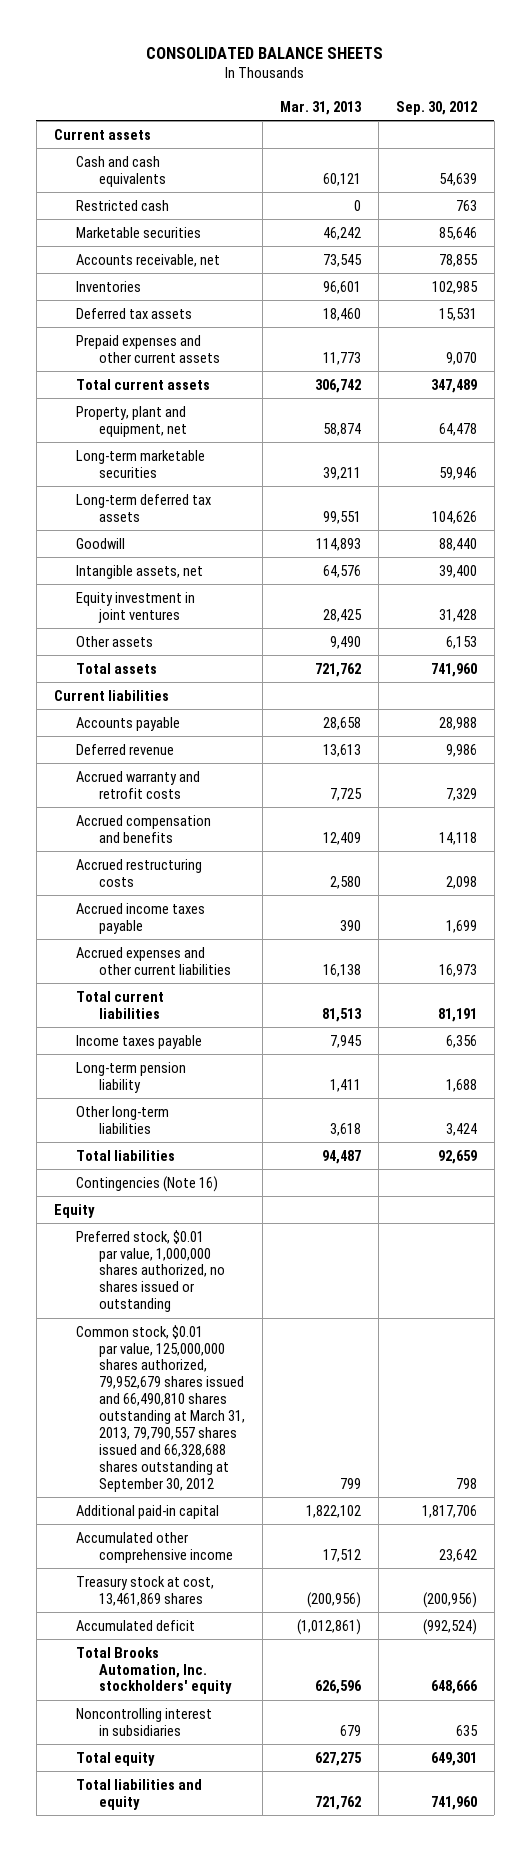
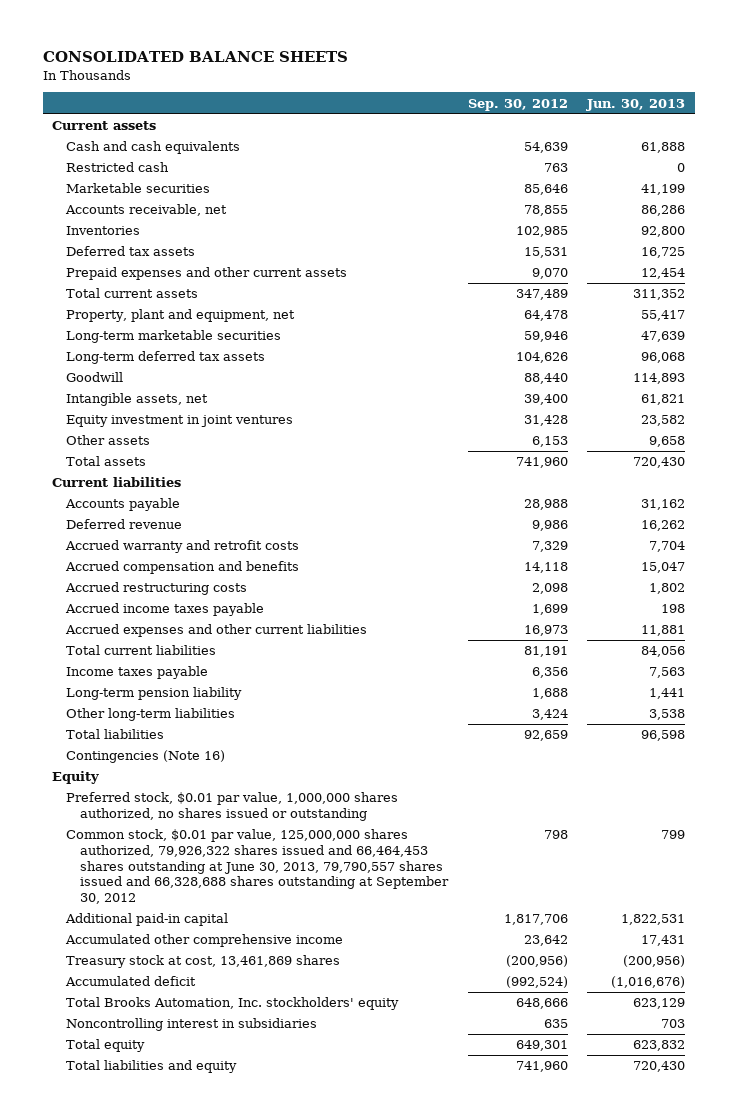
[279,100,362,115] Mar. 31, 2013 -> none
none -> [586,98,686,111] Jun. 30, 2013
[76,1324,245,1492] Common stock, $0.01 par value, 125,000,000 shares authorized, 79,952,679 shares issued and 66,490,810 shares outstanding at March 31, 2013, 79,790,557 shares issued and 66,328,688 shares outstanding at September 30, 2012 -> [66,829,450,905] Common stock, $0.01 par value, 125,000,000 shares authorized, 79,926,322 shares issued and 66,464,453 shares outstanding at June 30, 2013, 79,790,557 shares issued and 66,328,688 shares outstanding at September 30, 2012

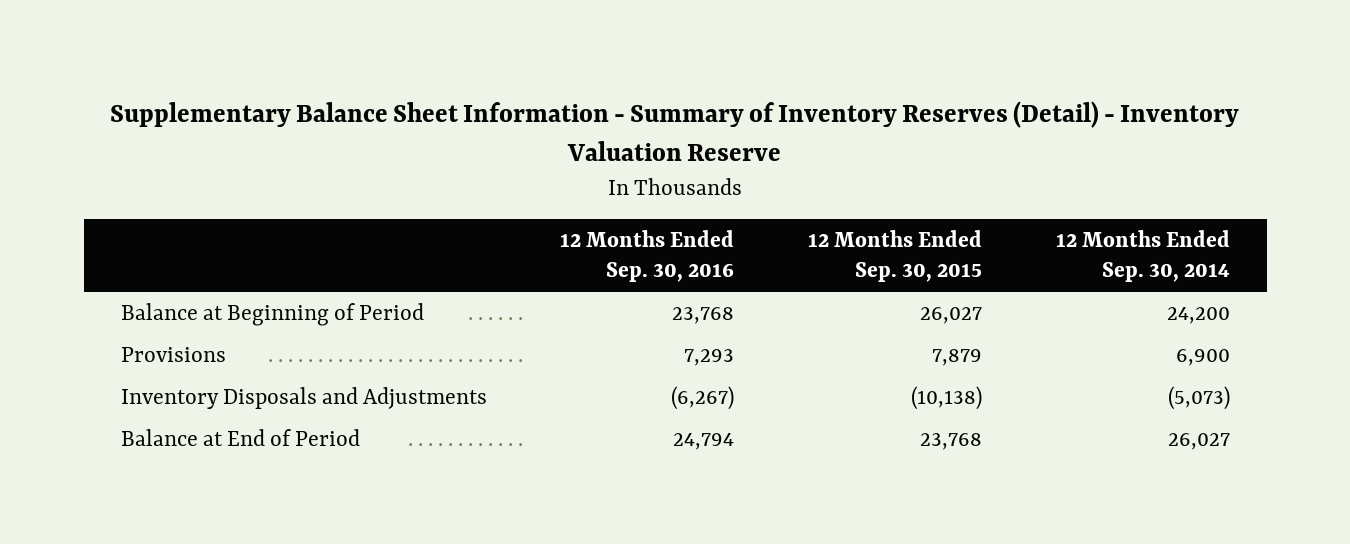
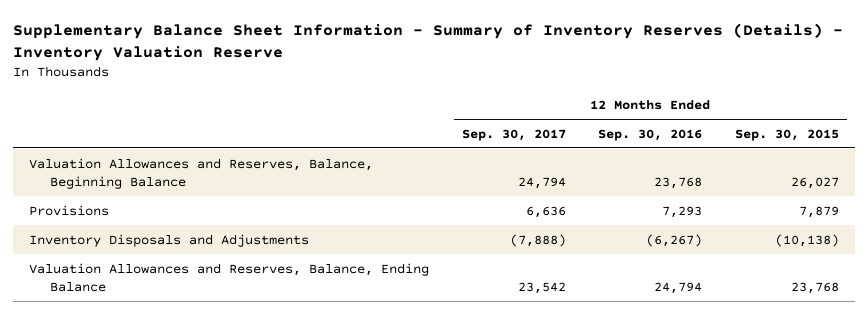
[110,101,1240,161] Supplementary Balance Sheet Information - Summary of Inventory Reserves (Detail) - Inventory Valuation Reserve -> [12,23,843,62] Supplementary Balance Sheet Information - Summary of Inventory Reserves (Details) - Inventory Valuation Reserve
[1055,230,1230,283] 12 Months Ended Sep. 30, 2014 -> none
none -> [461,128,566,141] Sep. 30, 2017
[120,303,424,327] Balance at Beginning of Period -> [29,157,374,189] Valuation Allowances and Reserves, Balance, Beginning Balance
[120,429,360,447] Balance at End of Period -> [29,262,430,292] Valuation Allowances and Reserves, Balance, Ending Balance

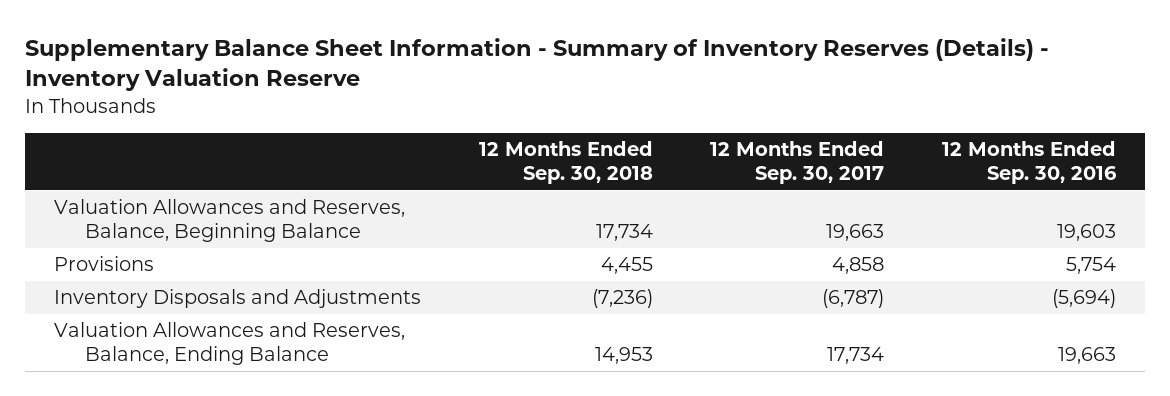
[734,128,839,141] Sep. 30, 2015 -> none
none -> [478,141,653,185] 12 Months Ended Sep. 30, 2018
[517,176,566,189] 24,794 -> [826,224,885,242] 19,663
[654,176,703,189] 23,768 -> [1056,224,1116,242] 19,603
[525,205,566,218] 6,636 -> [832,257,885,275] 4,858
[662,205,703,218] 7,293 -> [1065,257,1116,275] 5,754
[509,233,566,247] (7,888) -> [822,289,885,309] (6,787)
[646,233,703,247] (6,267) -> [1051,289,1116,309] (5,694)
[517,281,566,294] 23,542 -> [827,347,885,365] 17,734
[654,281,703,294] 24,794 -> [1057,347,1116,365] 19,663

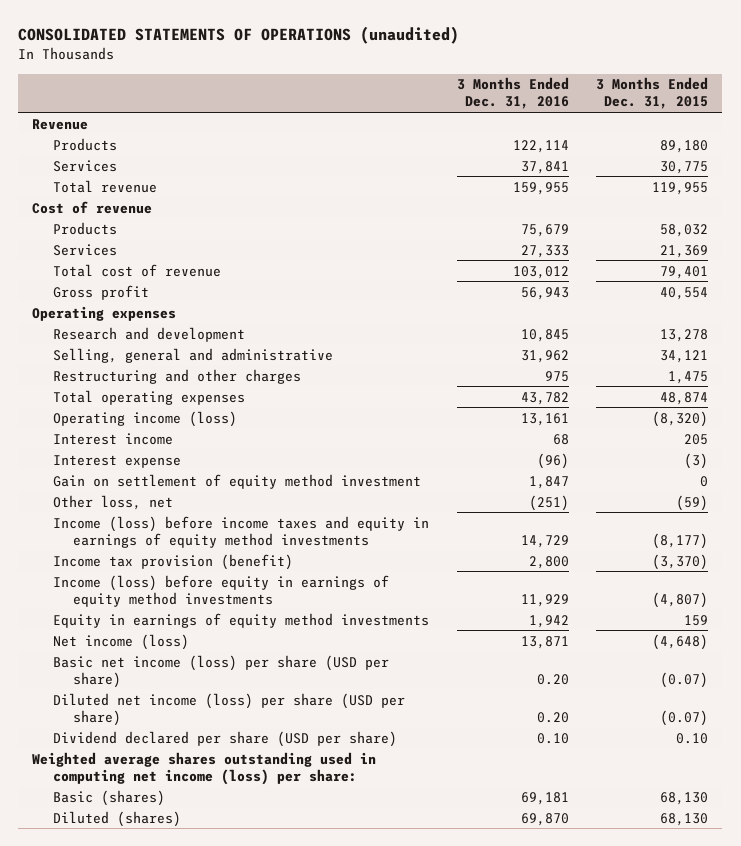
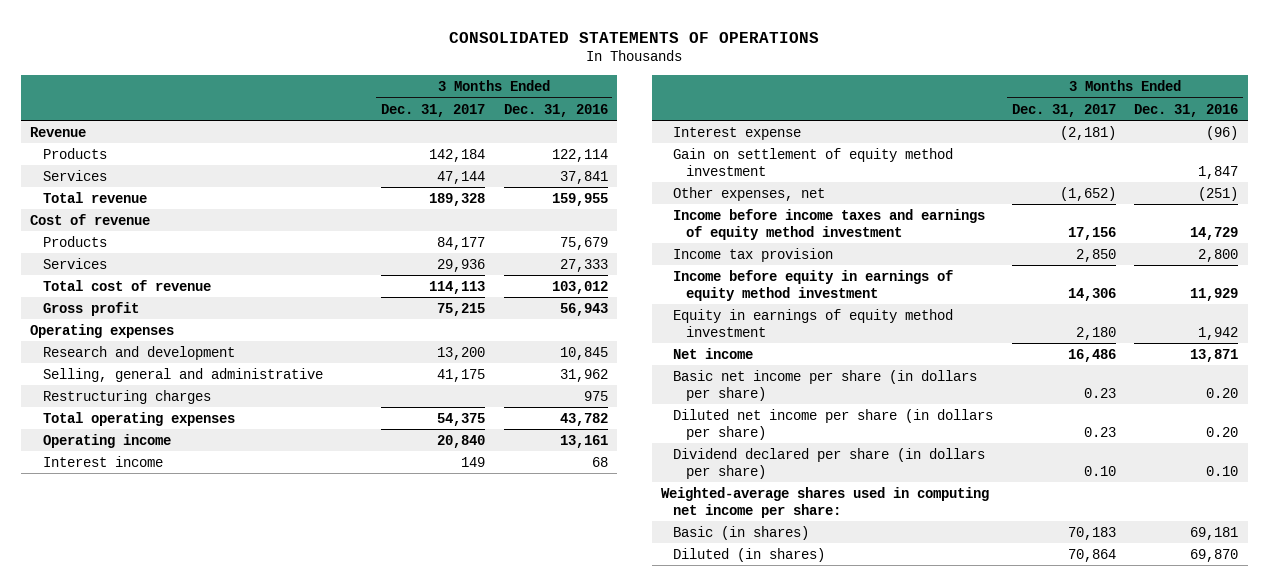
[18,26,460,45] CONSOLIDATED STATEMENTS OF OPERATIONS (unaudited) -> [449,31,820,43] CONSOLIDATED STATEMENTS OF OPERATIONS
[596,77,709,110] 3 Months Ended Dec. 31, 2015 -> none
none -> [381,103,486,117] Dec. 31, 2017
[52,368,301,384] Restructuring and other charges -> [42,389,211,404] Restructuring charges
[52,410,237,427] Operating income (loss) -> [42,433,171,448] Operating income
[52,494,173,510] Other loss, net -> [673,186,826,201] Other expenses, net
[52,515,429,548] Income (loss) before income taxes and equity in earnings of equity method investments -> [673,208,986,240] Income before income taxes and earnings of equity method investment
[52,553,293,570] Income tax provision (benefit) -> [673,247,834,262] Income tax provision
[52,574,389,607] Income (loss) before equity in earnings of equity method investments -> [673,269,954,301] Income before equity in earnings of equity method investment
[52,612,429,628] Equity in earnings of equity method investments -> [673,308,954,337] Equity in earnings of equity method investment
[52,633,189,650] Net income (loss) -> [673,347,754,359] Net income
[52,654,389,688] Basic net income (loss) per share (USD per share) -> [673,369,978,401] Basic net income per share (in dollars per share)
[52,692,405,726] Diluted net income (loss) per share (USD per share) -> [673,408,994,440] Diluted net income per share (in dollars per share)
[52,730,397,747] Dividend declared per share (USD per share) -> [673,447,986,479] Dividend declared per share (in dollars per share)
[32,751,377,785] Weighted average shares outstanding used in computing net income (loss) per share: -> [660,486,989,518] Weighted-average shares used in computing net income per share:
[52,789,165,806] Basic (shares) -> [673,525,810,540] Basic (in shares)
[52,810,181,827] Diluted (shares) -> [673,547,826,562] Diluted (in shares)

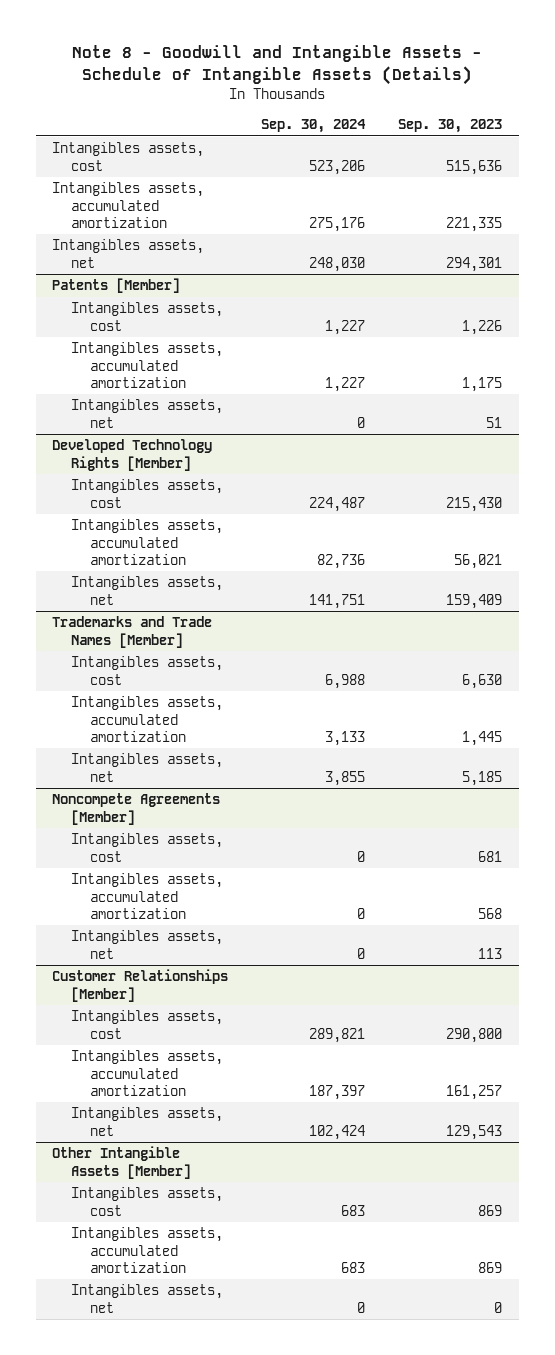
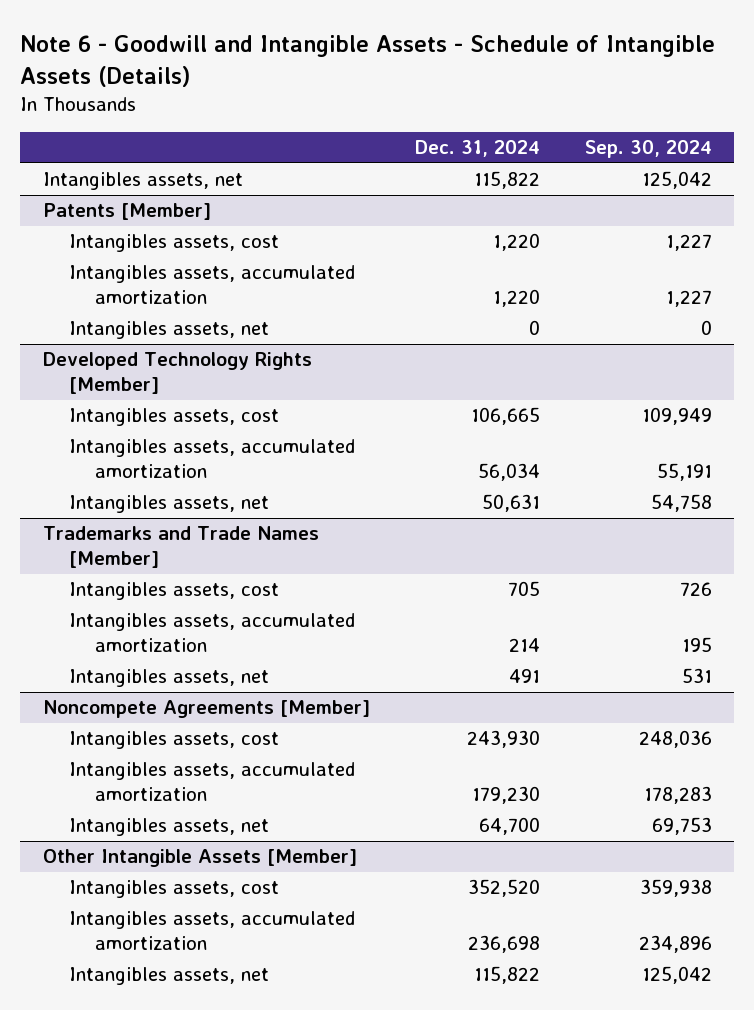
[72,44,483,85] Note 8 - Goodwill and Intangible Assets - Schedule of Intangible Assets (Details) -> [20,34,716,87] Note 6 - Goodwill and Intangible Assets - Schedule of Intangible Assets (Details)
[398,119,503,134] Sep. 30, 2023 -> none
none -> [414,140,540,158] Dec. 31, 2024
[52,142,205,171] Intangibles assets, cost -> none
[52,182,205,228] Intangibles assets, accumulated amortization -> none
[309,256,366,272] 248,030 -> [641,171,712,190] 125,042
[309,496,366,512] 224,487 -> [641,407,712,426] 109,949
[317,553,366,569] 82,736 -> [656,463,712,482] 55,191
[309,593,366,609] 141,751 -> [650,494,712,513] 54,758
[325,673,366,689] 6,988 -> [679,582,712,597] 726
[325,730,366,746] 3,133 -> [681,637,712,653] 195
[325,770,366,786] 3,855 -> [681,668,712,684] 531
[52,969,229,1002] Customer Relationships [Member] -> none
[71,1010,224,1039] Intangibles assets, cost -> none
[71,1050,224,1096] Intangibles assets, accumulated amortization -> none
[71,1107,224,1136] Intangibles assets, net -> none
[357,850,366,862] 0 -> [638,730,712,749] 248,036
[357,907,366,919] 0 -> [643,786,712,805] 178,283
[357,947,366,959] 0 -> [651,817,712,836] 69,753
[341,1204,366,1216] 683 -> [639,879,712,898] 359,938
[341,1261,366,1273] 683 -> [638,935,712,954] 234,896
[357,1301,366,1313] 0 -> [641,966,712,985] 125,042

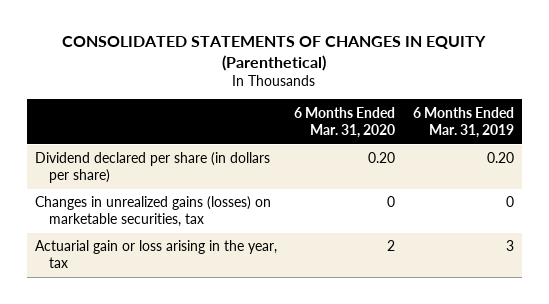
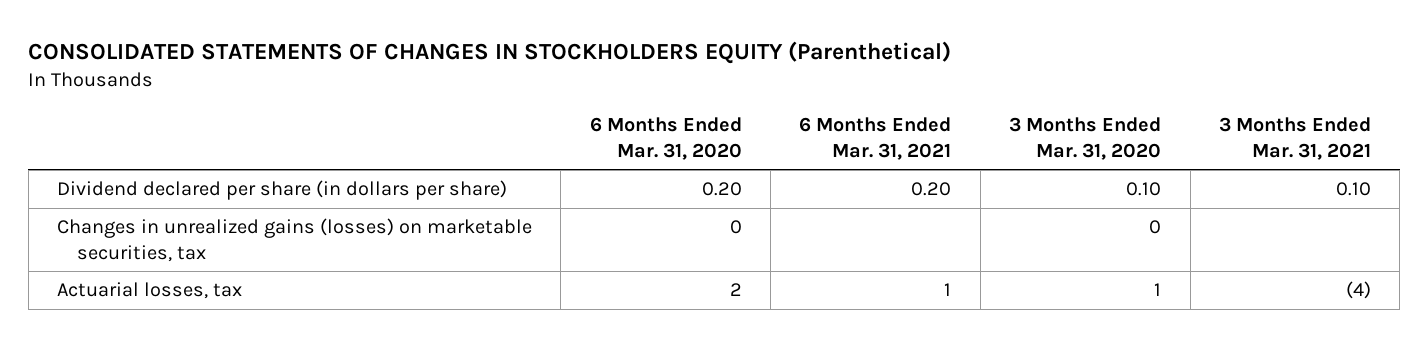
[62,36,487,71] CONSOLIDATED STATEMENTS OF CHANGES IN EQUITY (Parenthetical) -> [28,41,952,65] CONSOLIDATED STATEMENTS OF CHANGES IN STOCKHOLDERS EQUITY (Parenthetical)
[412,106,514,138] 6 Months Ended Mar. 31, 2019 -> none
none -> [799,117,952,160] 6 Months Ended Mar. 31, 2021
none -> [1009,117,1162,160] 3 Months Ended Mar. 31, 2020
none -> [1218,117,1371,160] 3 Months Ended Mar. 31, 2021
[35,240,278,269] Actuarial gain or loss arising in the year, tax -> [57,282,243,300] Actuarial losses, tax

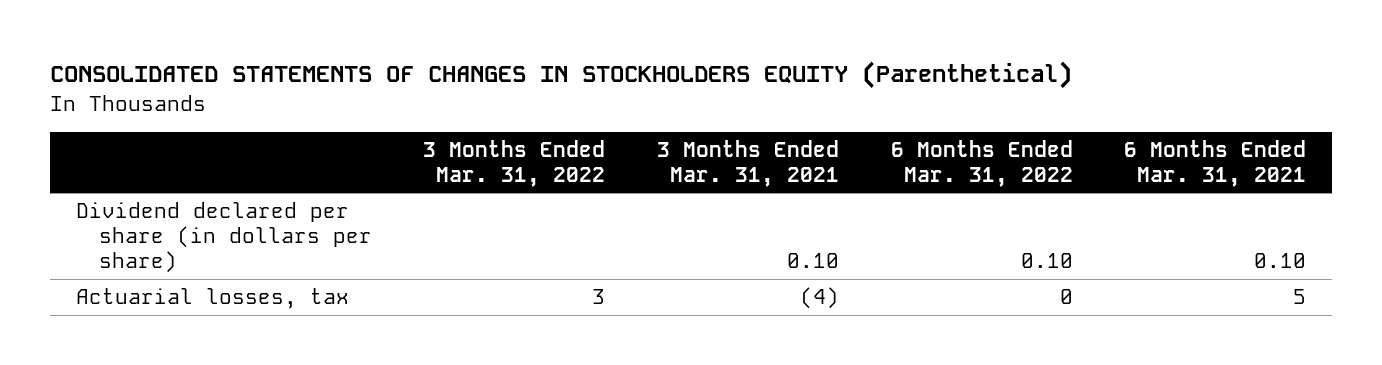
[589,117,742,160] 6 Months Ended Mar. 31, 2020 -> none
[1009,117,1162,160] 3 Months Ended Mar. 31, 2020 -> none
none -> [423,140,606,187] 3 Months Ended Mar. 31, 2022
none -> [890,140,1073,187] 6 Months Ended Mar. 31, 2022
[57,218,533,262] Changes in unrealized gains (losses) on marketable securities, tax -> none
[911,182,952,197] 0.20 -> [1254,252,1307,268] 0.10
[944,283,952,297] 1 -> [1293,289,1307,305] 5

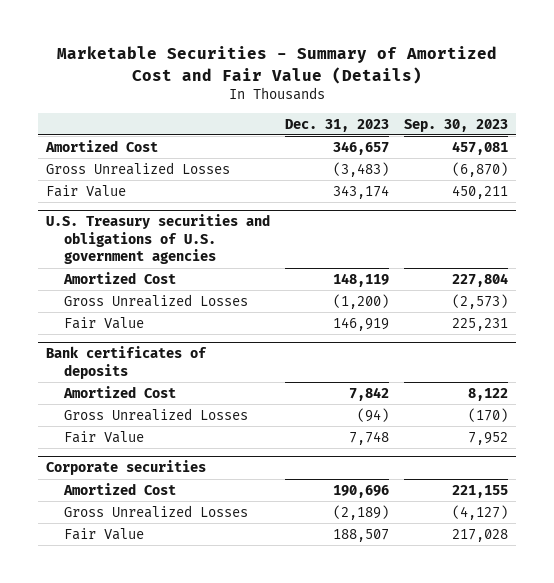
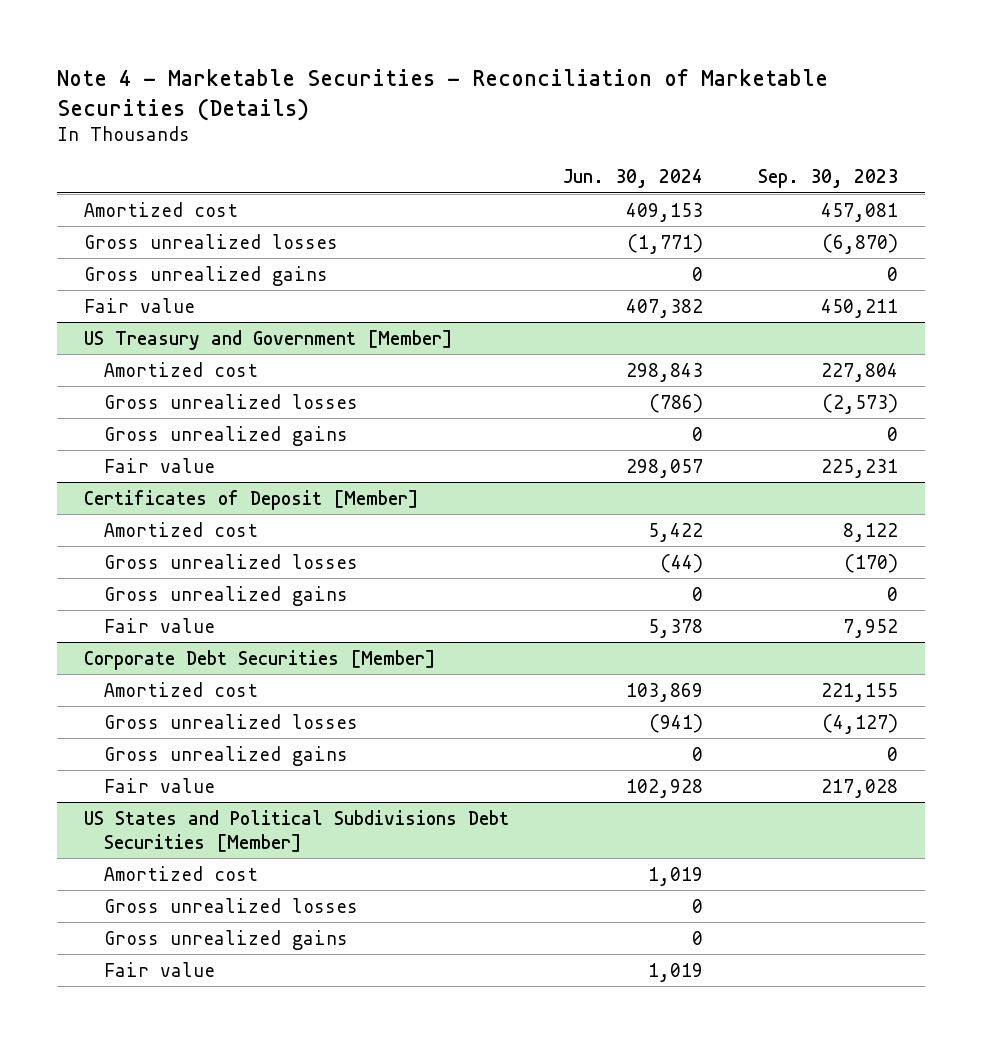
[57,46,498,84] Marketable Securities - Summary of Amortized Cost and Fair Value (Details) -> [56,69,828,121] Note 4 - Marketable Securities - Reconciliation of Marketable Securities (Details)
[285,118,390,132] Dec. 31, 2023 -> none
none -> [563,169,704,189] Jun. 30, 2024
[44,139,158,152] Amortized Cost -> [84,201,239,217] Amortized cost
[45,161,230,175] Gross Unrealized Losses -> [84,233,339,249] Gross unrealized losses
none -> [84,265,329,286] Gross unrealized gains
[45,184,126,197] Fair Value -> [84,297,196,313] Fair value
[45,214,270,265] U.S. Treasury securities and obligations of U.S. government agencies -> [84,329,454,350] US Treasury and Government [Member]
[62,271,176,284] Amortized Cost -> [103,361,258,377] Amortized cost
[63,293,248,307] Gross Unrealized Losses -> [103,393,358,409] Gross unrealized losses
none -> [103,425,348,446] Gross unrealized gains
[63,316,144,329] Fair Value -> [103,457,215,473] Fair value
[45,346,207,379] Bank certificates of deposits -> [84,489,420,510] Certificates of Deposit [Member]
[62,385,176,398] Amortized Cost -> [103,521,258,537] Amortized cost
[63,407,248,421] Gross Unrealized Losses -> [103,553,358,569] Gross unrealized losses
none -> [103,585,348,606] Gross unrealized gains
[63,430,144,443] Fair Value -> [103,617,215,633] Fair value
[45,460,206,476] Corporate securities -> [84,649,437,670] Corporate Debt Securities [Member]
[62,482,176,495] Amortized Cost -> [103,681,258,697] Amortized cost
[63,504,248,518] Gross Unrealized Losses -> [103,713,358,729] Gross unrealized losses
none -> [103,745,348,766] Gross unrealized gains
[63,527,144,540] Fair Value -> [103,777,215,793] Fair value
none -> [84,809,510,852] US States and Political Subdivisions Debt Securities [Member]
none -> [103,865,258,881] Amortized cost
none -> [103,897,358,913] Gross unrealized losses
none -> [103,929,348,950] Gross unrealized gains
none -> [103,961,215,977] Fair value

